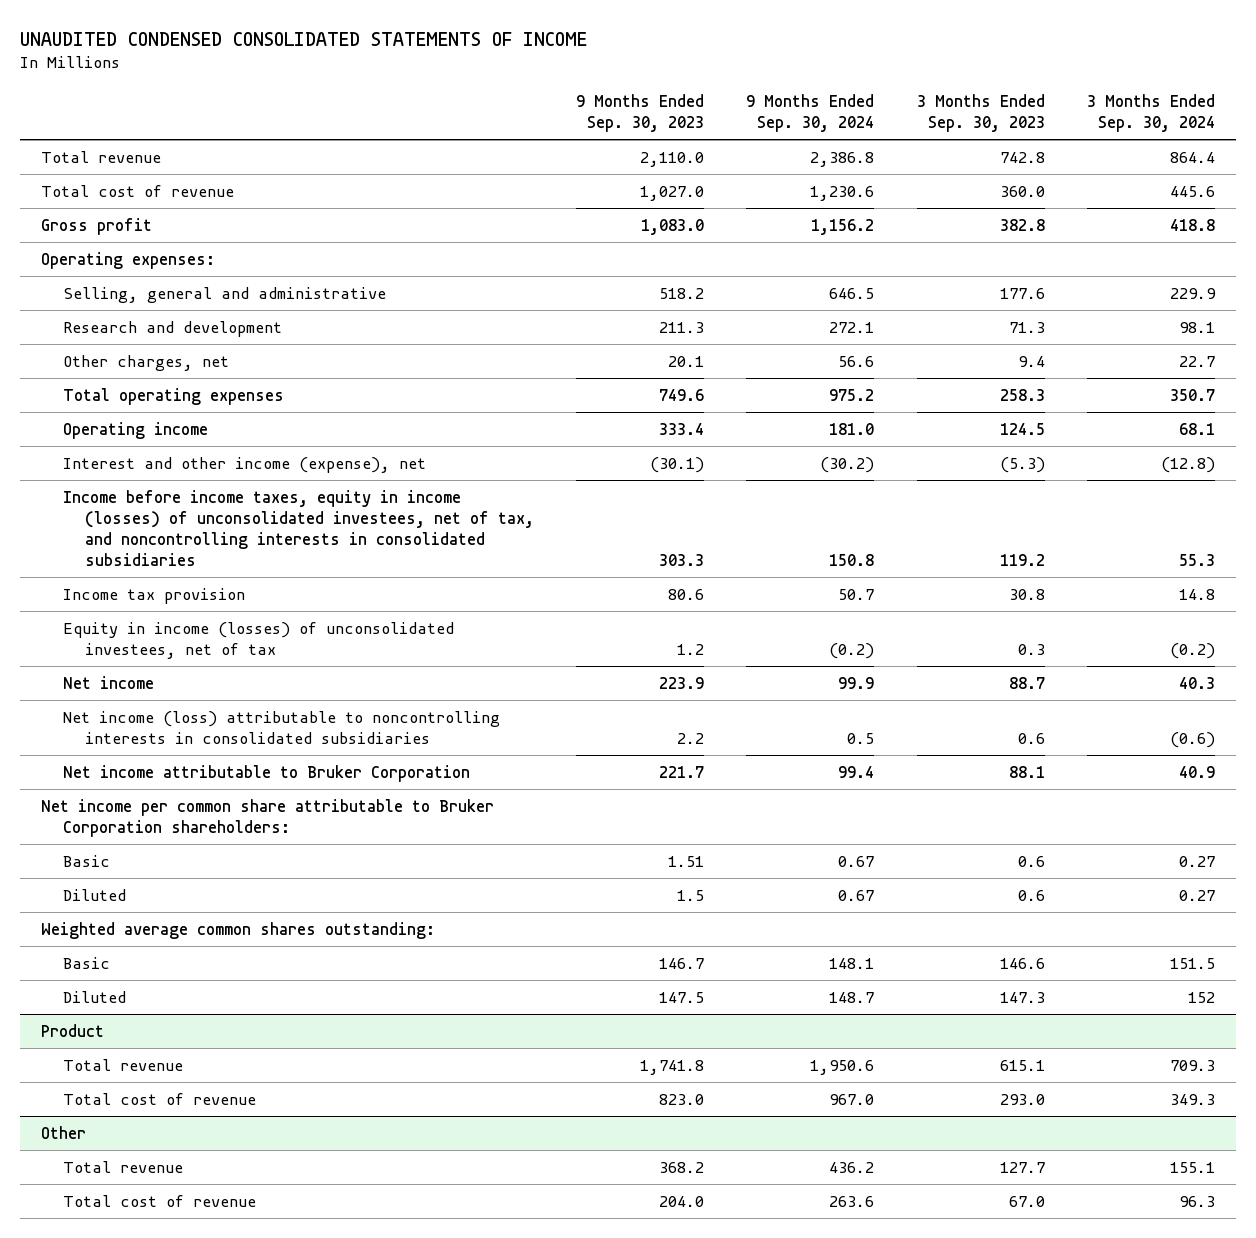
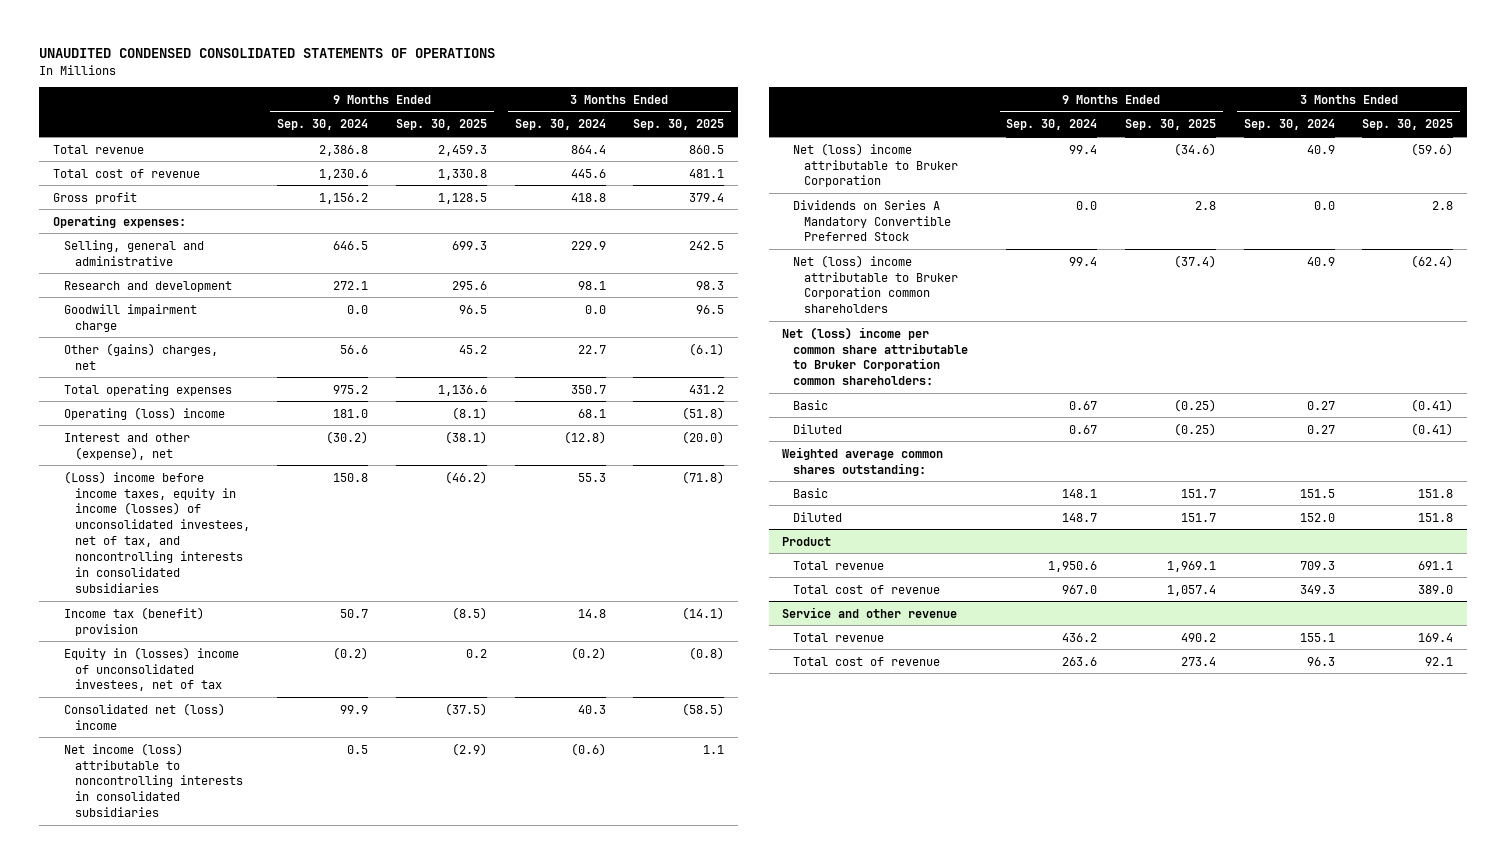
[19,31,587,46] UNAUDITED CONDENSED CONSOLIDATED STATEMENTS OF INCOME -> [39,48,496,59] UNAUDITED CONDENSED CONSOLIDATED STATEMENTS OF OPERATIONS
[576,94,705,133] 9 Months Ended Sep. 30, 2023 -> none
[916,94,1045,133] 3 Months Ended Sep. 30, 2023 -> none
none -> [395,119,487,131] Sep. 30, 2025
none -> [633,119,725,131] Sep. 30, 2025
none -> [63,303,197,332] Goodwill impairment charge
[63,354,230,371] Other charges, net -> [63,342,218,370] Other (gains) charges, net
[63,421,209,439] Operating income -> [63,406,225,420] Operating (loss) income
[63,456,427,473] Interest and other income (expense), net -> [63,432,190,460] Interest and other (expense), net
[63,489,534,566] Income before income taxes, equity in income (losses) of unconsolidated investees, net of tax, and noncontrolling interests in consolidated subsidiaries -> [63,470,250,593] (Loss) income before income taxes, equity in income (losses) of unconsolidated investees, net of tax, and noncontrolling interests in consolidated subsidiaries
[63,587,246,604] Income tax provision -> [63,606,204,636] Income tax (benefit) provision
[63,621,455,659] Equity in income (losses) of unconsolidated investees, net of tax -> [63,646,239,692] Equity in (losses) income of unconsolidated investees, net of tax
[63,675,155,689] Net income -> [63,702,225,730] Consolidated net (loss) income
[63,764,471,782] Net income attributable to Bruker Corporation -> [793,142,958,188] Net (loss) income attributable to Bruker Corporation
none -> [793,199,951,242] Dividends on Series A Mandatory Convertible Preferred Stock
none -> [793,254,958,314] Net (loss) income attributable to Bruker Corporation common shareholders
[41,798,495,837] Net income per common share attributable to Bruker Corporation shareholders: -> [782,326,969,386] Net (loss) income per common share attributable to Bruker Corporation common shareholders:
[1188,991,1216,1003] 152 -> [1299,512,1335,522] 152.0
[41,1125,87,1139] Other -> [782,606,958,618] Service and other revenue

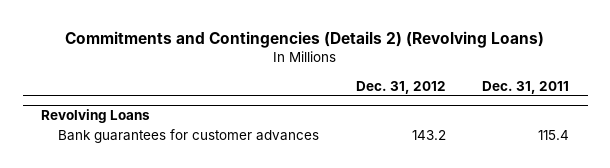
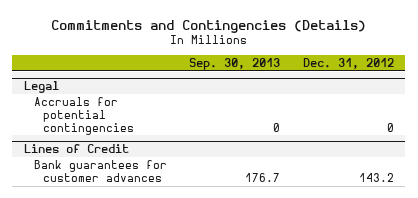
[65,30,545,48] Commitments and Contingencies (Details 2) (Revolving Loans) -> [50,19,366,33] Commitments and Contingencies (Details)
[482,80,570,94] Dec. 31, 2011 -> none
none -> [189,58,281,71] Sep. 30, 2013
[41,109,151,124] Revolving Loans -> none
none -> [23,81,59,94] Legal
none -> [33,97,135,135] Accruals for potential contingencies
none -> [23,144,129,154] Lines of Credit

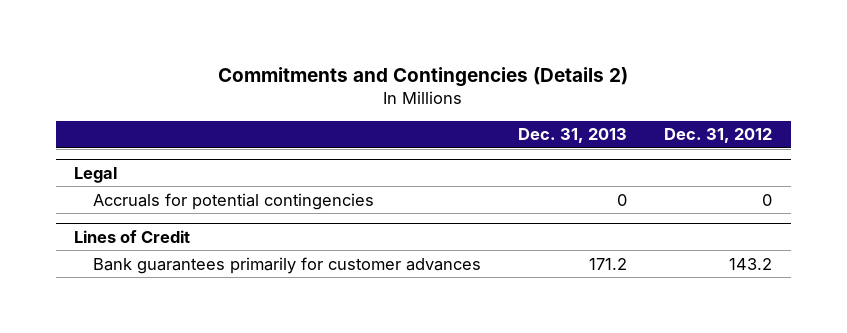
[50,19,366,33] Commitments and Contingencies (Details) -> [218,66,629,87] Commitments and Contingencies (Details 2)
[189,58,281,71] Sep. 30, 2013 -> none
none -> [518,128,628,144] Dec. 31, 2013
[33,160,167,182] Bank guarantees for customer advances -> [92,256,481,274] Bank guarantees primarily for customer advances

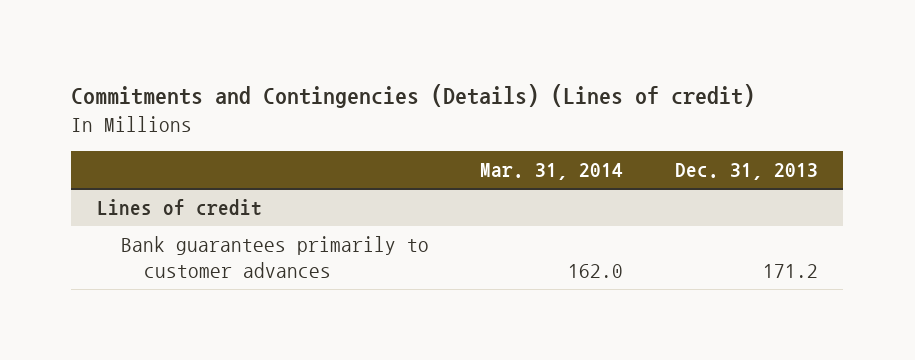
[218,66,629,87] Commitments and Contingencies (Details 2) -> [71,84,756,109] Commitments and Contingencies (Details) (Lines of credit)
[664,128,773,144] Dec. 31, 2012 -> none
none -> [480,163,624,181] Mar. 31, 2014
[74,166,118,183] Legal -> none
[92,192,374,210] Accruals for potential contingencies -> none
[74,229,191,243] Lines of Credit -> [97,199,263,217] Lines of credit
[92,256,481,274] Bank guarantees primarily for customer advances -> [120,236,429,278] Bank guarantees primarily to customer advances

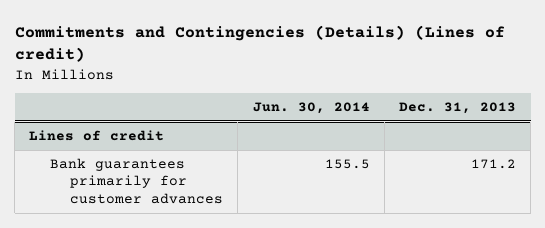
[480,163,624,181] Mar. 31, 2014 -> none
none -> [252,102,370,115] Jun. 30, 2014
[120,236,429,278] Bank guarantees primarily to customer advances -> [49,158,224,204] Bank guarantees primarily for customer advances

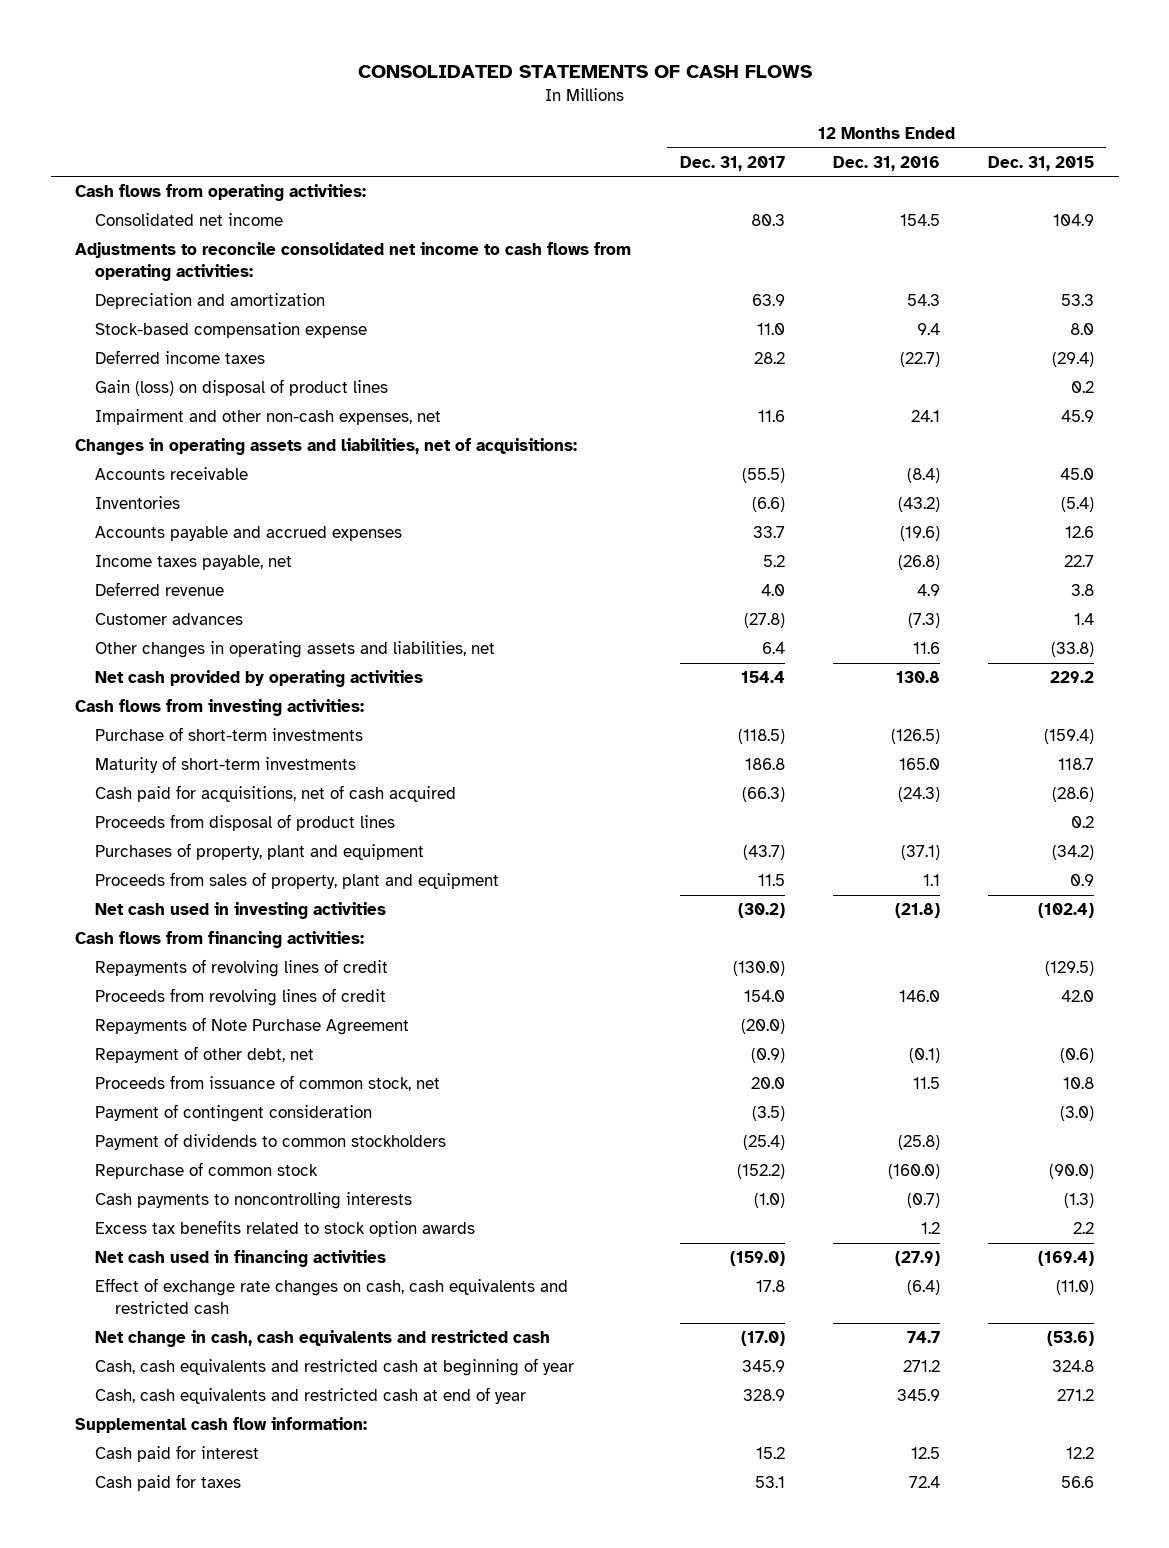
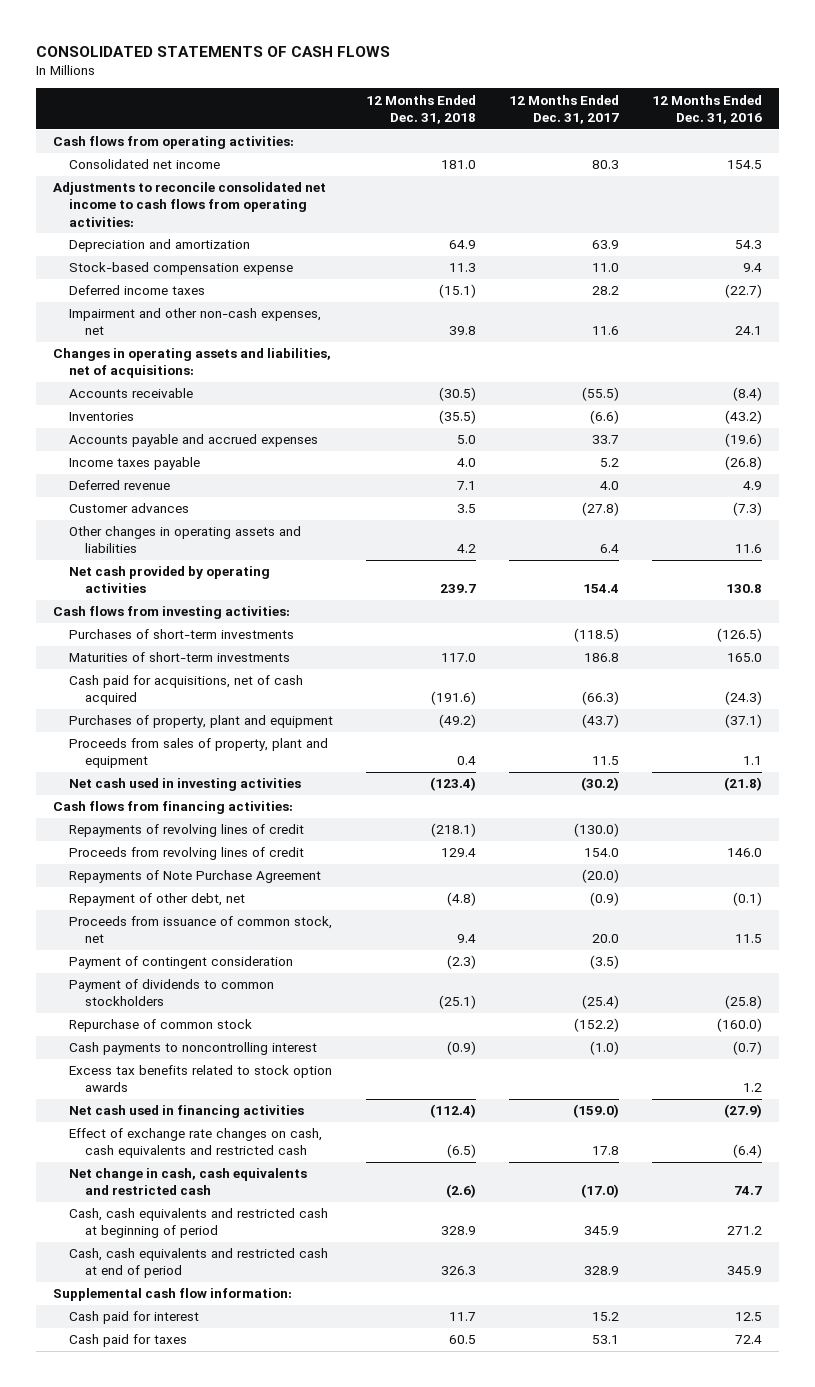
[988,155,1095,171] Dec. 31, 2015 -> none
none -> [365,94,476,124] 12 Months Ended Dec. 31, 2018
[94,379,388,397] Gain (loss) on disposal of product lines -> none
[94,555,292,571] Income taxes payable, net -> [68,457,200,471] Income taxes payable
[94,641,495,659] Other changes in operating assets and liabilities, net -> [68,526,301,554] Other changes in operating assets and liabilities
[94,727,363,742] Purchase of short-term investments -> [68,629,294,640] Purchases of short-term investments
[94,756,356,774] Maturity of short-term investments -> [68,652,290,663] Maturities of short-term investments
[94,814,395,832] Proceeds from disposal of product lines -> none
[94,1192,412,1210] Cash payments to noncontrolling interests -> [68,1042,317,1056] Cash payments to noncontrolling interest
[94,1358,574,1377] Cash, cash equivalents and restricted cash at beginning of year -> [68,1208,328,1239] Cash, cash equivalents and restricted cash at beginning of period
[94,1387,526,1405] Cash, cash equivalents and restricted cash at end of year -> [68,1248,328,1279] Cash, cash equivalents and restricted cash at end of period

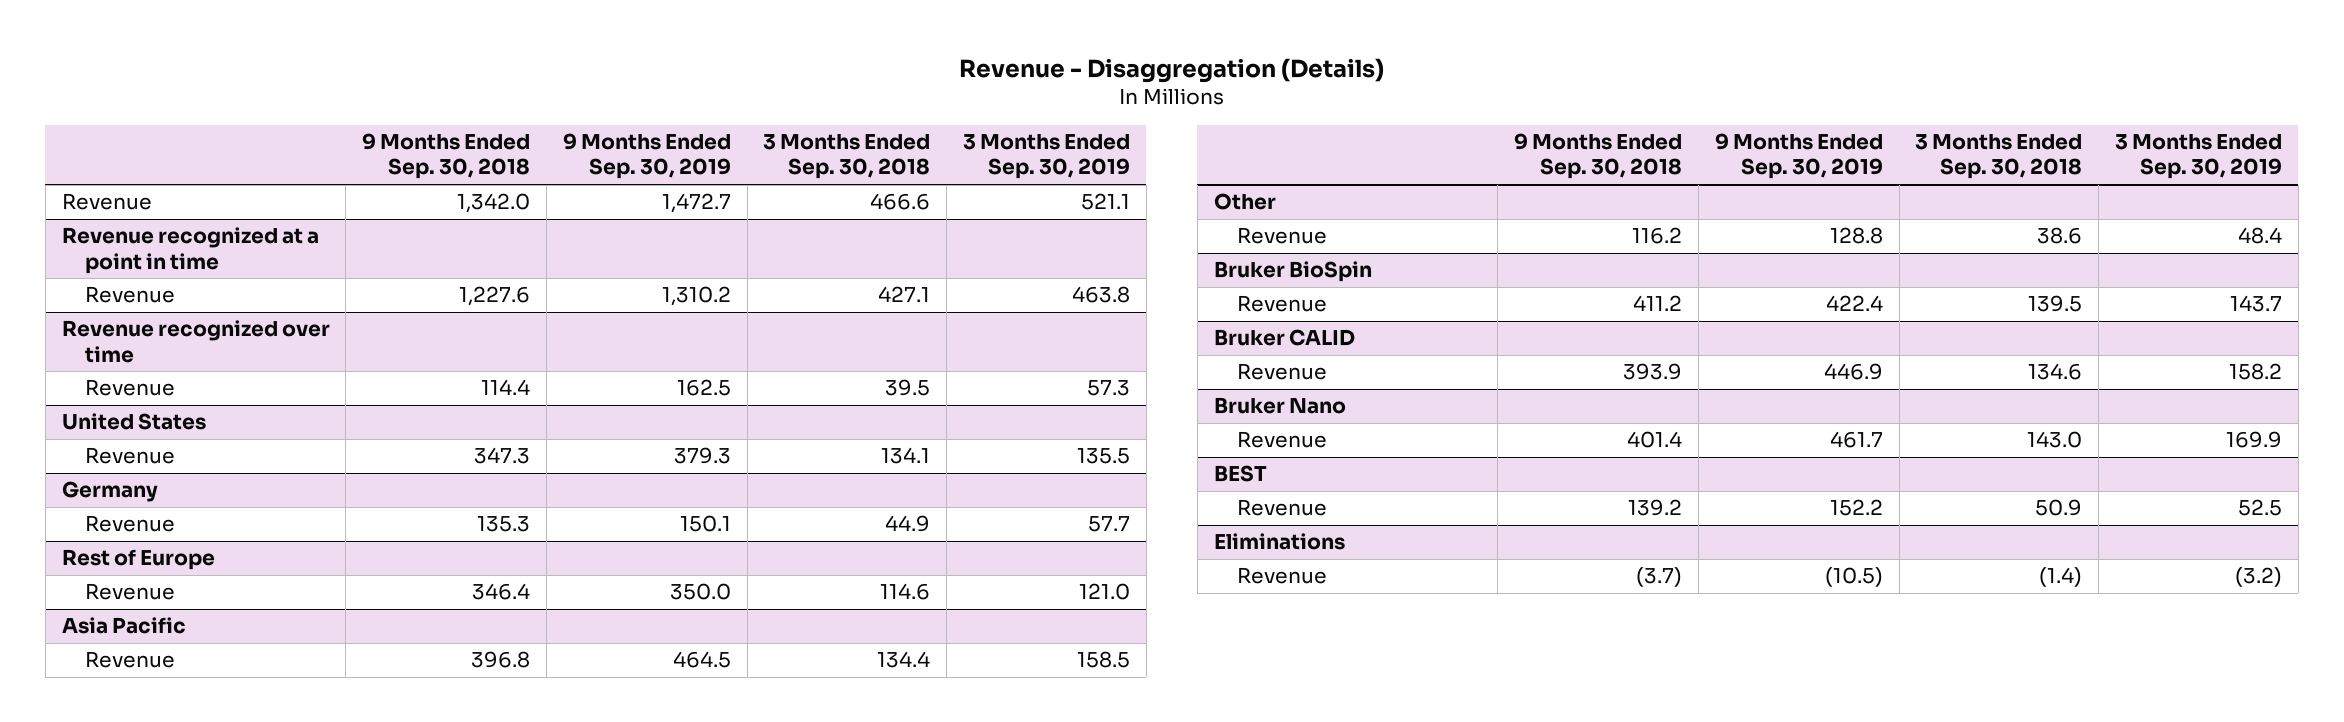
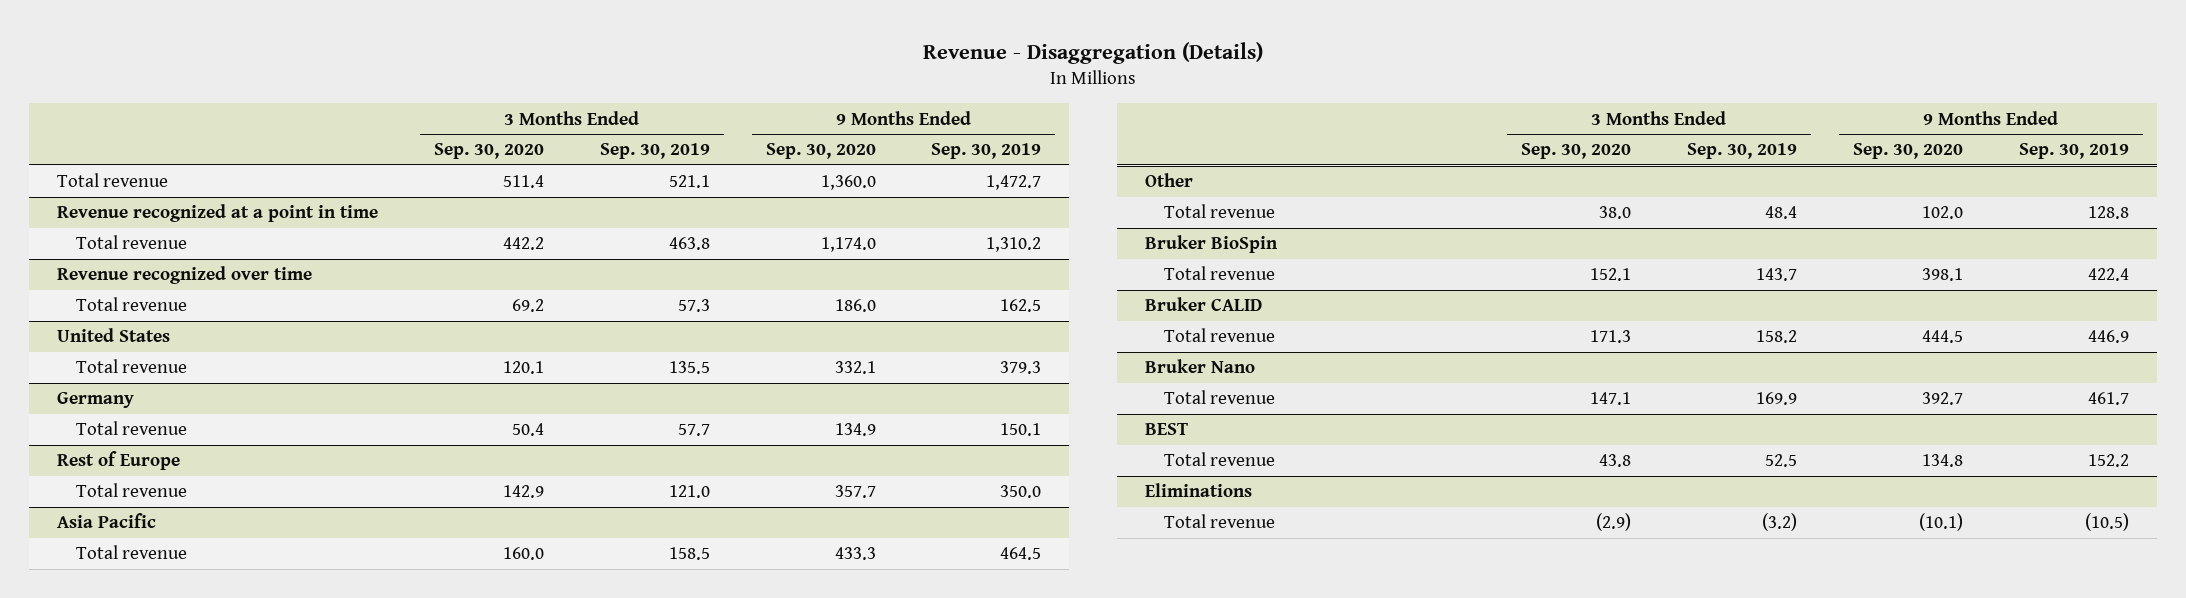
[362,133,531,180] 9 Months Ended Sep. 30, 2018 -> none
[763,134,931,180] 3 Months Ended Sep. 30, 2018 -> none
none -> [434,143,545,160] Sep. 30, 2020
none -> [765,143,876,160] Sep. 30, 2020
[61,193,152,211] Revenue -> [57,173,169,188] Total revenue
[85,286,176,304] Revenue -> [76,235,188,250] Total revenue
[85,379,176,397] Revenue -> [76,297,188,312] Total revenue
[85,447,176,465] Revenue -> [76,359,188,374] Total revenue
[85,515,176,533] Revenue -> [76,421,188,436] Total revenue
[85,583,176,601] Revenue -> [76,483,188,498] Total revenue
[85,651,176,669] Revenue -> [76,545,188,560] Total revenue
[1237,227,1328,245] Revenue -> [1163,204,1275,219] Total revenue
[1237,295,1328,313] Revenue -> [1163,266,1275,281] Total revenue
[1237,363,1328,381] Revenue -> [1163,328,1275,343] Total revenue
[1237,431,1328,449] Revenue -> [1163,390,1275,405] Total revenue
[1237,499,1328,517] Revenue -> [1163,452,1275,467] Total revenue
[1237,567,1328,585] Revenue -> [1163,514,1275,529] Total revenue

